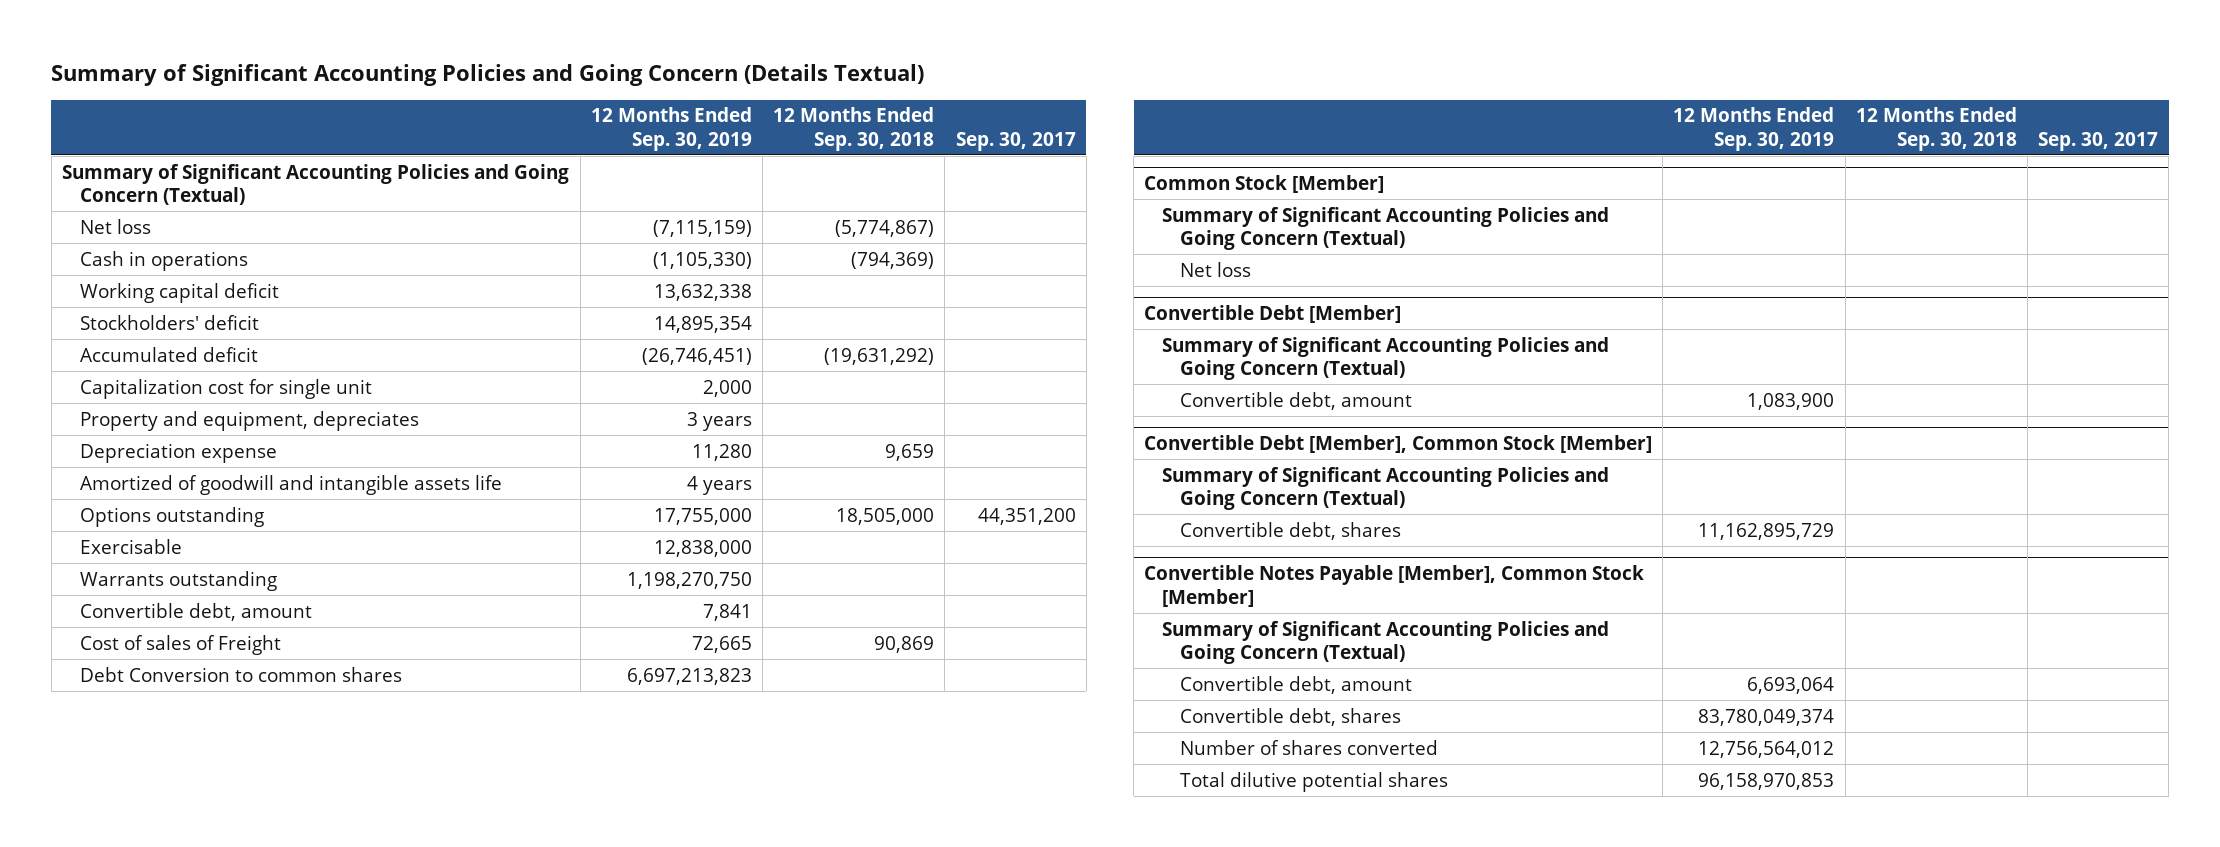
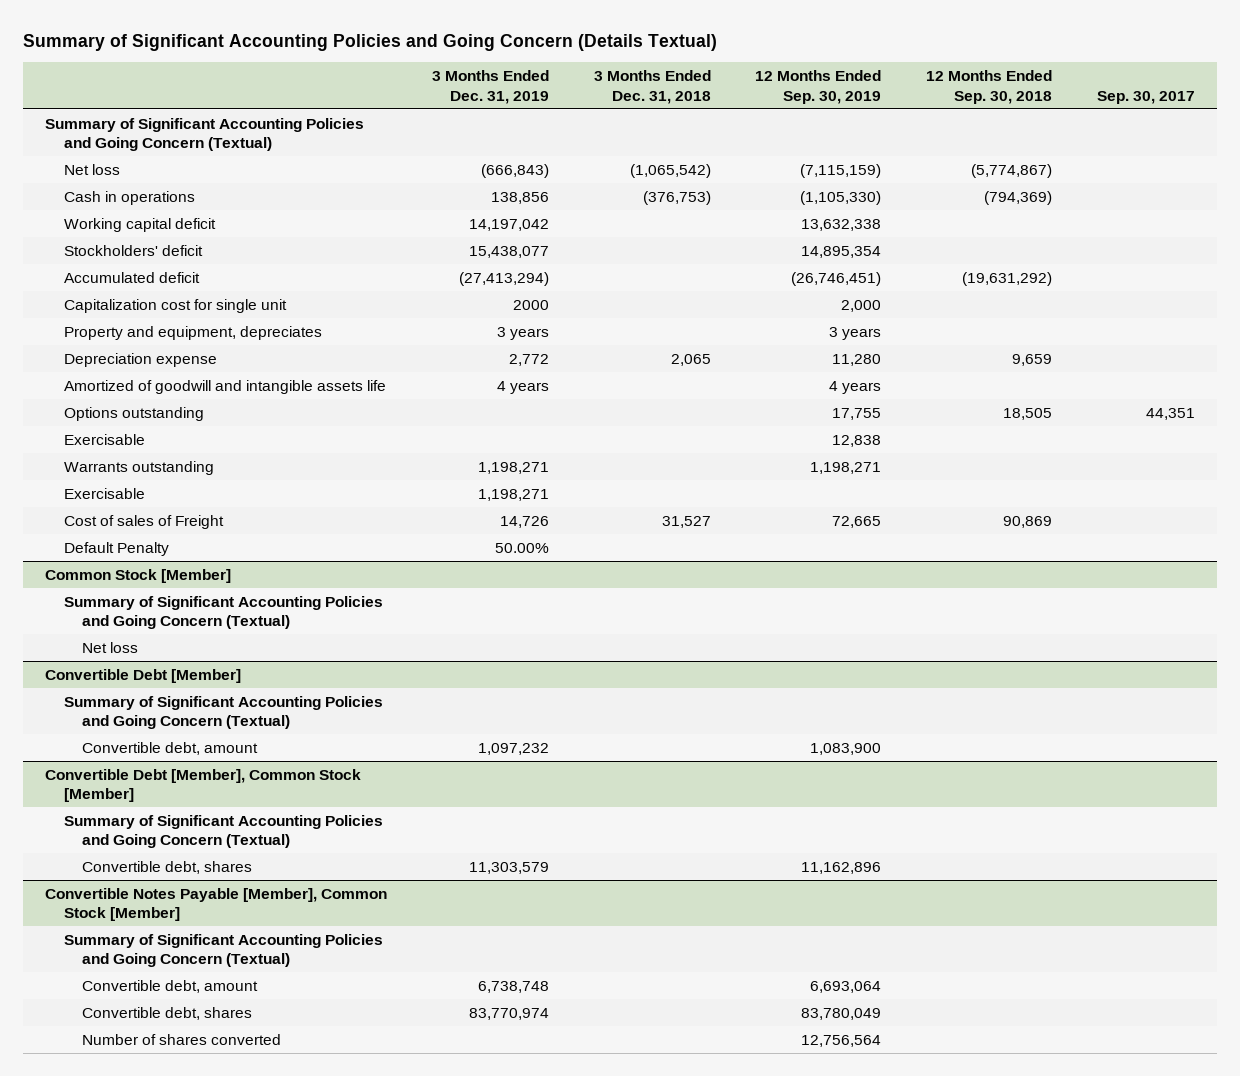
none -> [431,69,549,104] 3 Months Ended Dec. 31, 2019
none -> [593,69,711,104] 3 Months Ended Dec. 31, 2018
[79,602,312,621] Convertible debt, amount -> none
[654,507,753,525] 17,755,000 -> [832,407,882,420] 17,755
[836,507,935,525] 18,505,000 -> [1002,407,1052,420] 18,505
[977,507,1076,525] 44,351,200 -> [1145,407,1195,420] 44,351
[654,539,753,557] 12,838,000 -> [832,434,882,447] 12,838
[627,571,753,589] 1,198,270,750 -> [810,461,882,474] 1,198,271
none -> [63,487,145,499] Exercisable
[79,666,402,682] Debt Conversion to common shares -> none
none -> [63,541,169,556] Default Penalty
[1698,522,1835,540] 11,162,895,729 -> [801,861,882,874] 11,162,896
[1180,771,1449,792] Total dilutive potential shares -> none
[1698,708,1835,726] 83,780,049,374 -> [801,1007,882,1020] 83,780,049
[1698,740,1835,758] 12,756,564,012 -> [801,1034,882,1047] 12,756,564

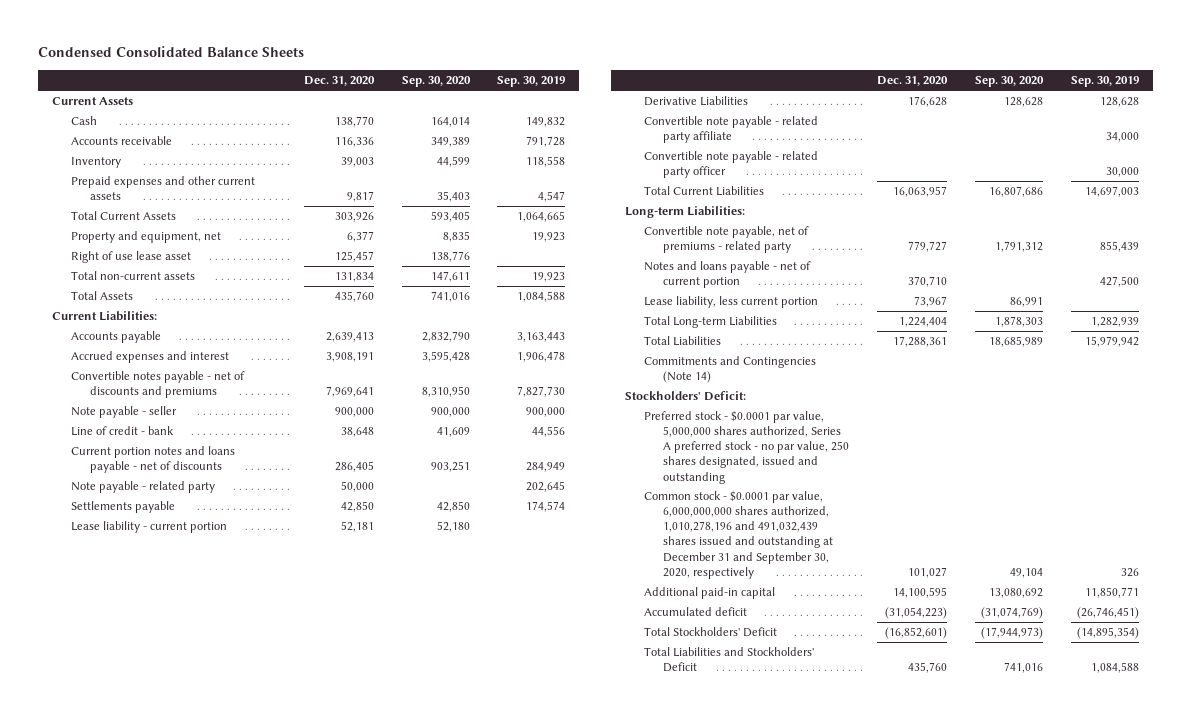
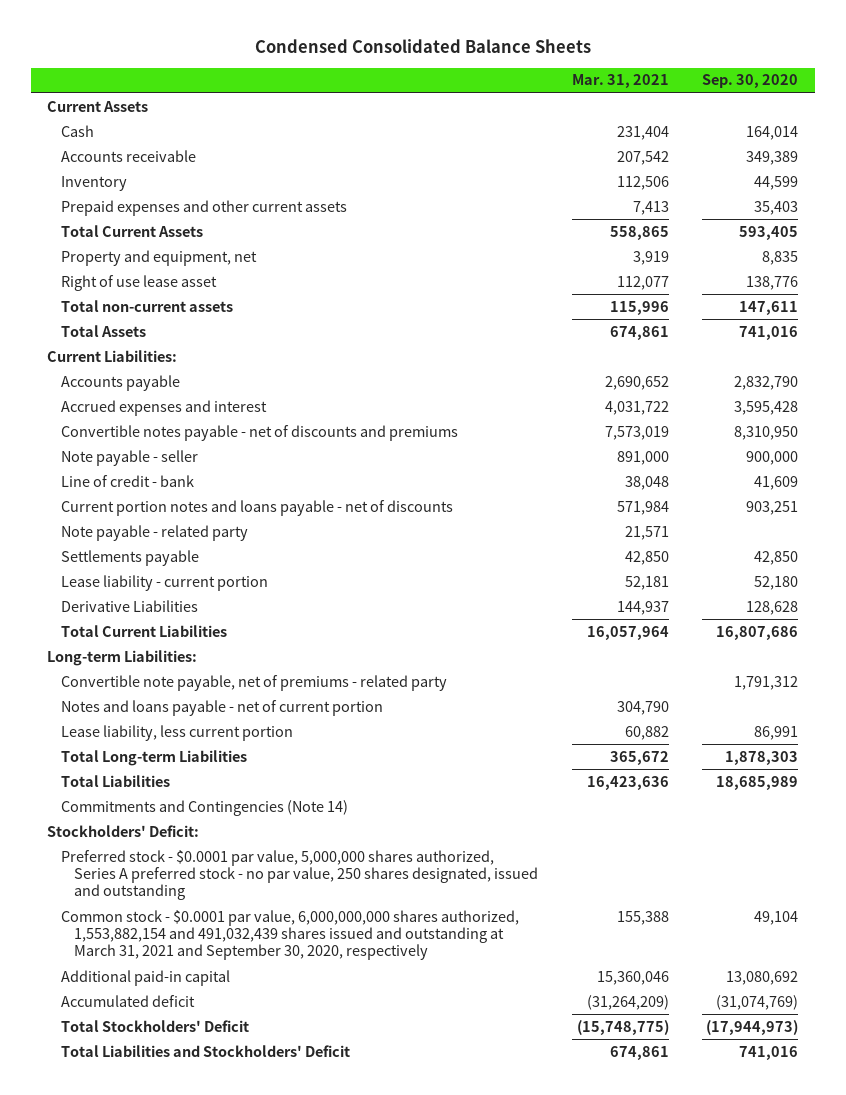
[303,76,375,87] Dec. 31, 2020 -> none
[497,76,566,88] Sep. 30, 2019 -> none
none -> [571,74,669,89] Mar. 31, 2021
[644,116,819,144] Convertible note payable - related party affiliate -> none
[644,151,819,179] Convertible note payable - related party officer -> none
[644,491,834,579] Common stock - $0.0001 par value, 6,000,000,000 shares authorized, 1,010,278,196 and 491,032,439 shares issued and outstanding at December 31 and September 30, 2020, respectively -> [60,909,519,961] Common stock - $0.0001 par value, 6,000,000,000 shares authorized, 1,553,882,154 and 491,032,439 shares issued and outstanding at March 31, 2021 and September 30, 2020, respectively

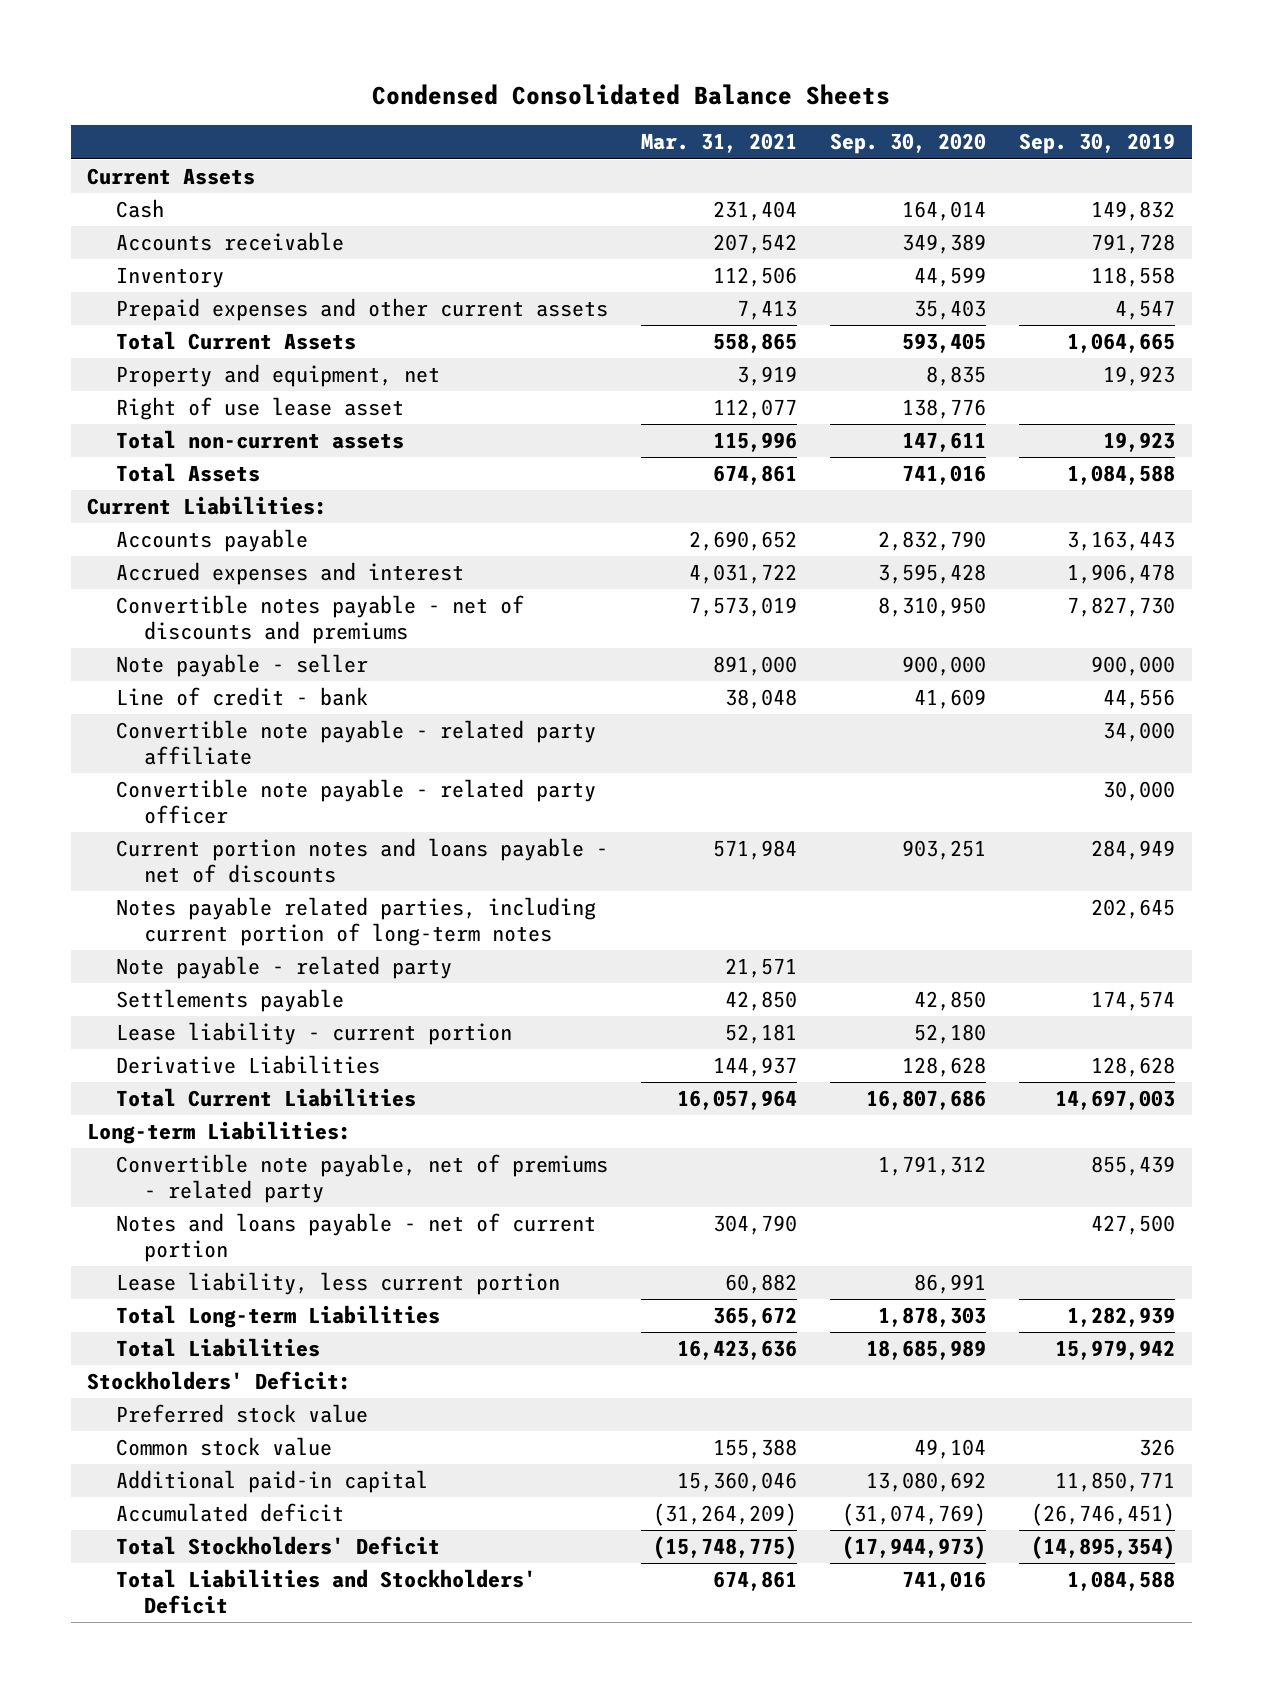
none -> [1019,133,1176,155] Sep. 30, 2019
none -> [115,720,596,765] Convertible note payable - related party affiliate
none -> [115,779,596,824] Convertible note payable - related party officer
none -> [115,897,596,946] Notes payable related parties, including current portion of long-term notes
[60,799,348,816] Commitments and Contingencies (Note 14) -> none
[60,849,539,901] Preferred stock - $0.0001 par value, 5,000,000 shares authorized, Series A preferred stock - no par value, 250 shares designated, issued and outstanding -> [115,1404,368,1424] Preferred stock value
[60,909,519,961] Common stock - $0.0001 par value, 6,000,000,000 shares authorized, 1,553,882,154 and 491,032,439 shares issued and outstanding at March 31, 2021 and September 30, 2020, respectively -> [115,1437,332,1457] Common stock value

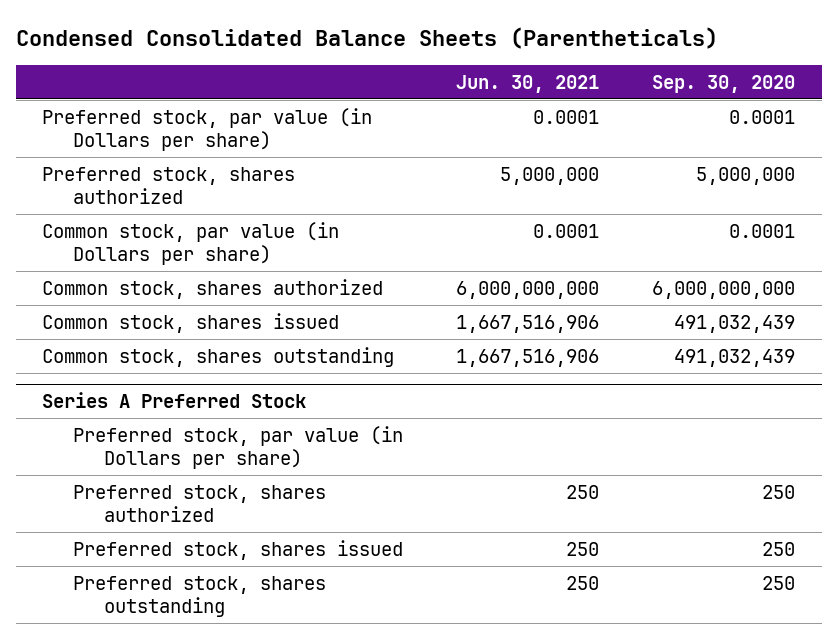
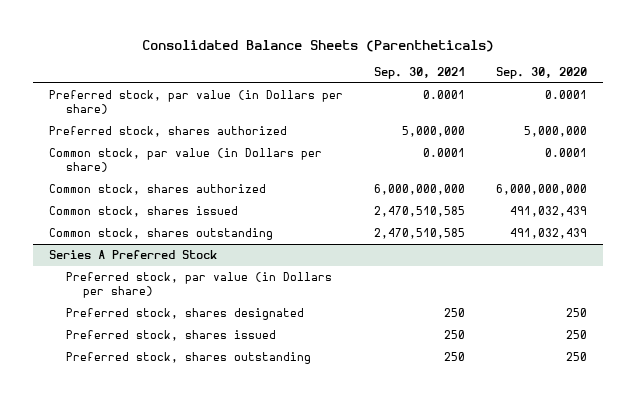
[15,26,718,49] Condensed Consolidated Balance Sheets (Parentheticals) -> [141,39,494,52] Consolidated Balance Sheets (Parentheticals)
[456,74,600,93] Jun. 30, 2021 -> none
none -> [373,66,465,79] Sep. 30, 2021
[73,484,327,523] Preferred stock, shares authorized -> [65,308,304,321] Preferred stock, shares designated

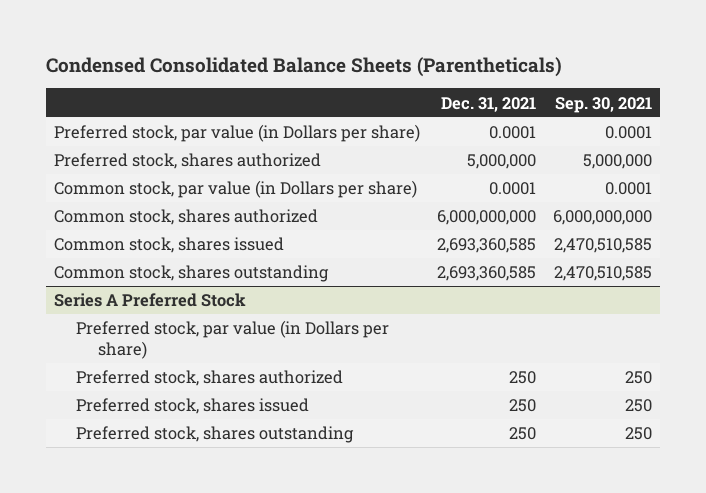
[141,39,494,52] Consolidated Balance Sheets (Parentheticals) -> [45,56,562,77] Condensed Consolidated Balance Sheets (Parentheticals)
[496,66,588,79] Sep. 30, 2020 -> none
none -> [440,96,536,112] Dec. 31, 2021
[65,308,304,321] Preferred stock, shares designated -> [75,370,343,387] Preferred stock, shares authorized

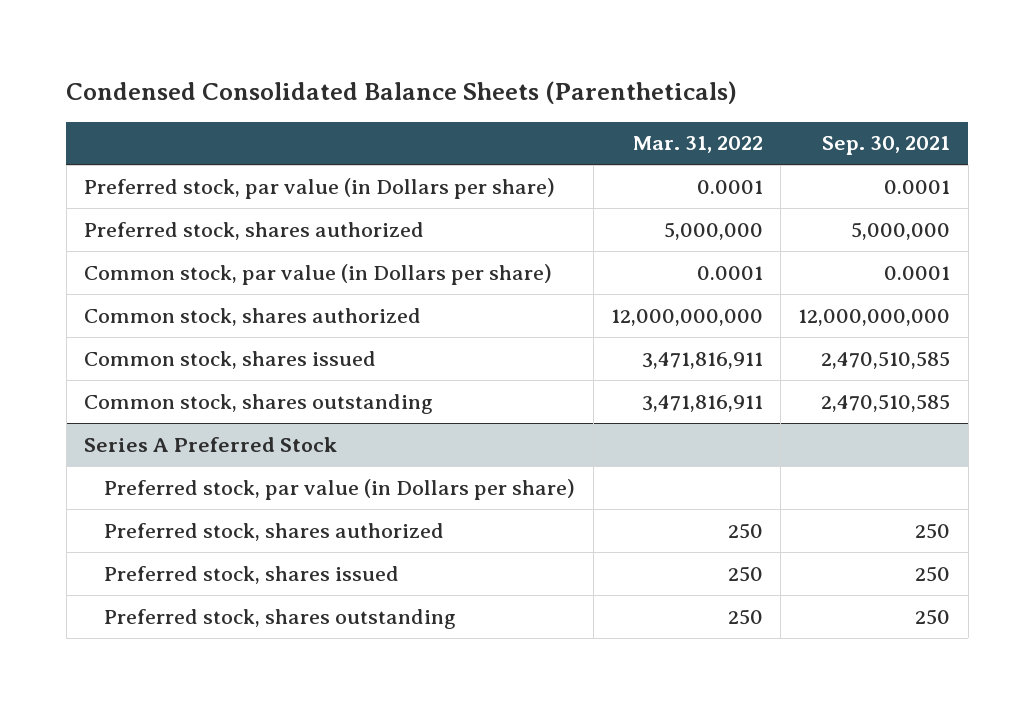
[440,96,536,112] Dec. 31, 2021 -> none
none -> [632,136,763,154] Mar. 31, 2022
[552,210,652,226] 6,000,000,000 -> [798,308,951,326] 12,000,000,000

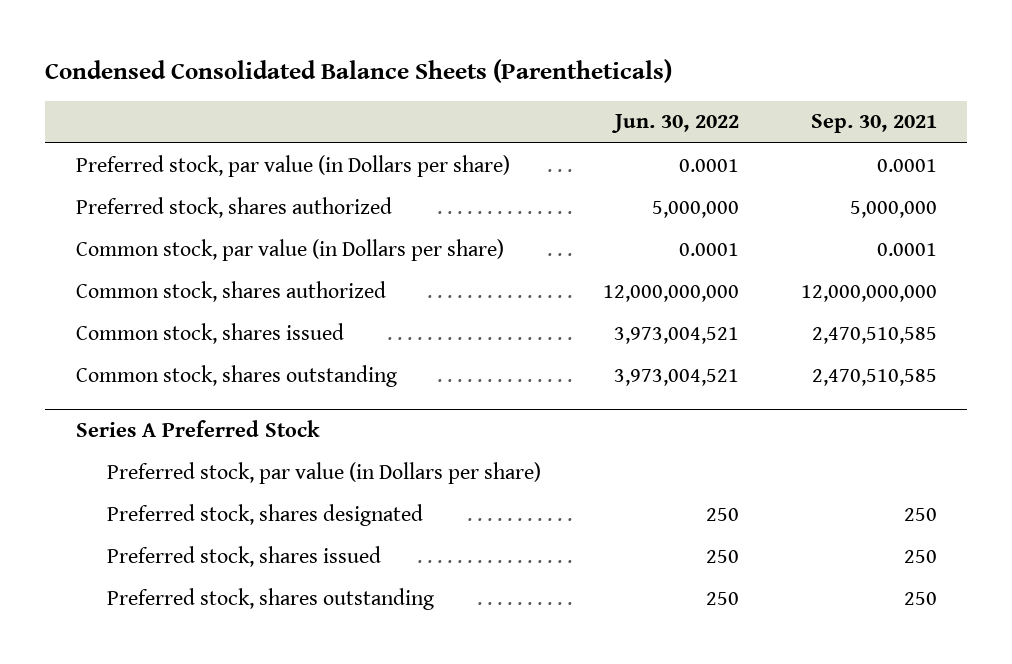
[632,136,763,154] Mar. 31, 2022 -> none
none -> [611,114,740,134] Jun. 30, 2022
[104,522,445,541] Preferred stock, shares authorized -> [107,503,424,526] Preferred stock, shares designated

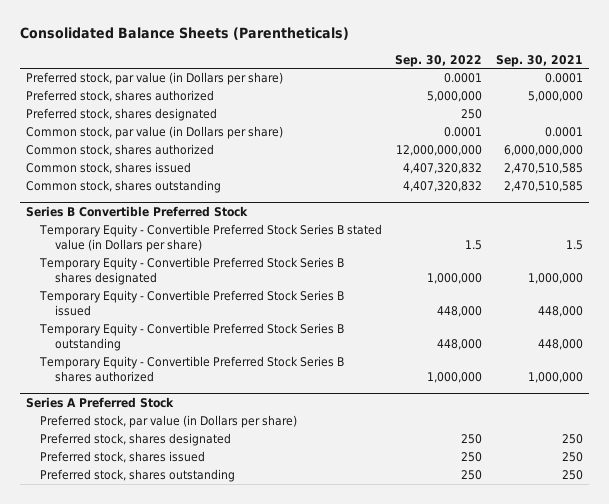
[44,58,672,83] Condensed Consolidated Balance Sheets (Parentheticals) -> [19,27,349,41] Consolidated Balance Sheets (Parentheticals)
[611,114,740,134] Jun. 30, 2022 -> none
none -> [395,54,483,67] Sep. 30, 2022
none -> [26,108,218,122] Preferred stock, shares designated
[800,284,937,302] 12,000,000,000 -> [503,145,583,157] 6,000,000,000
none -> [26,205,249,217] Series B Convertible Preferred Stock
none -> [39,224,383,253] Temporary Equity - Convertible Preferred Stock Series B stated value (in Dollars per share)
none -> [39,257,345,286] Temporary Equity - Convertible Preferred Stock Series B shares designated
none -> [39,290,345,317] Temporary Equity - Convertible Preferred Stock Series B issued
none -> [39,323,345,352] Temporary Equity - Convertible Preferred Stock Series B outstanding
none -> [39,356,345,383] Temporary Equity - Convertible Preferred Stock Series B shares authorized

